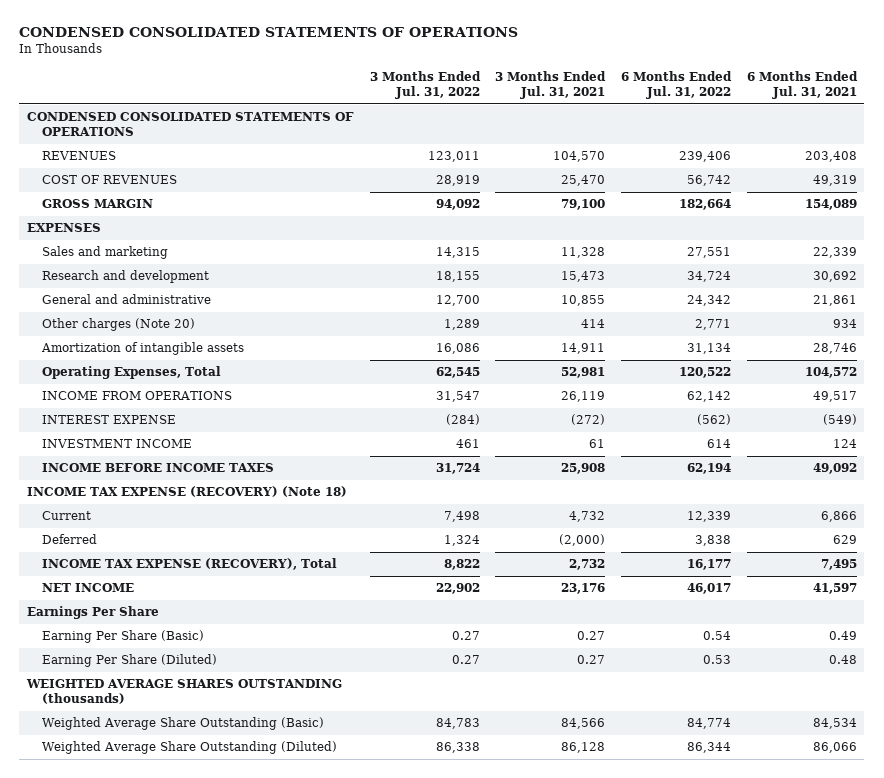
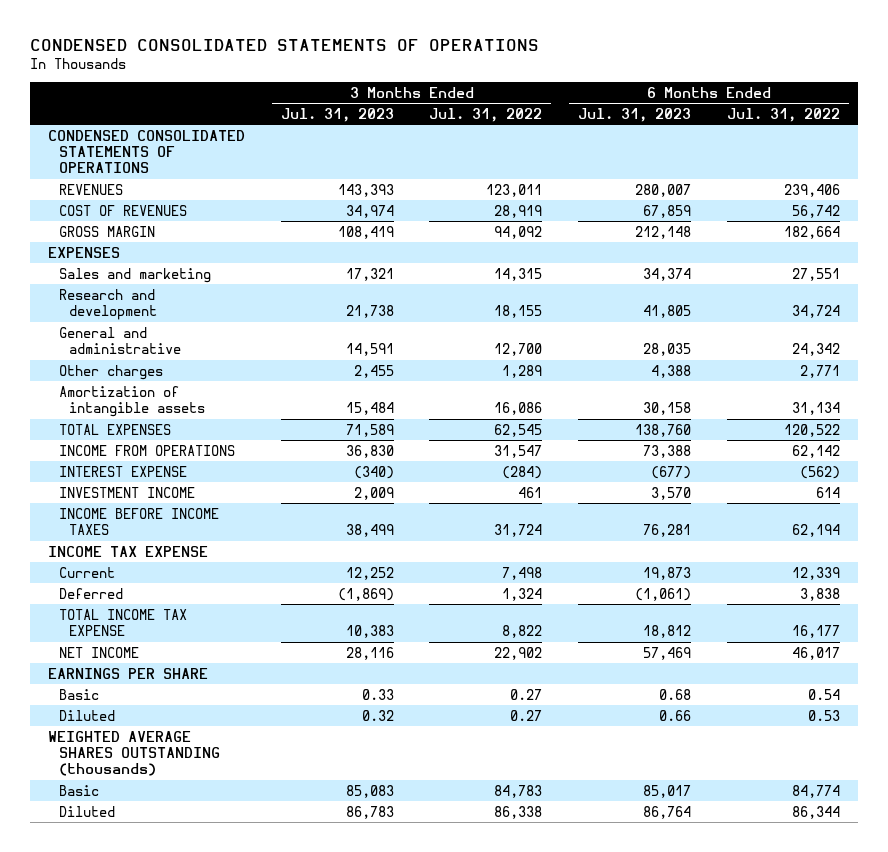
[495,70,607,100] 3 Months Ended Jul. 31, 2021 -> none
[746,70,858,100] 6 Months Ended Jul. 31, 2021 -> none
none -> [280,107,394,122] Jul. 31, 2023
none -> [578,107,692,122] Jul. 31, 2023
[42,318,196,332] Other charges (Note 20) -> [58,364,163,380] Other charges
[42,366,222,380] Operating Expenses, Total -> [58,423,171,435] TOTAL EXPENSES
[27,486,348,498] INCOME TAX EXPENSE (RECOVERY) (Note 18) -> [47,545,208,557] INCOME TAX EXPENSE
[42,558,338,571] INCOME TAX EXPENSE (RECOVERY), Total -> [58,608,187,637] TOTAL INCOME TAX EXPENSE
[27,606,160,620] Earnings Per Share -> [47,667,208,679] EARNINGS PER SHARE
[42,630,205,644] Earning Per Share (Basic) -> [58,688,99,700] Basic
[42,654,218,668] Earning Per Share (Diluted) -> [58,709,115,721] Diluted
[42,717,325,731] Weighted Average Share Outstanding (Basic) -> [58,784,99,796] Basic
[42,741,338,755] Weighted Average Share Outstanding (Diluted) -> [58,805,115,817] Diluted

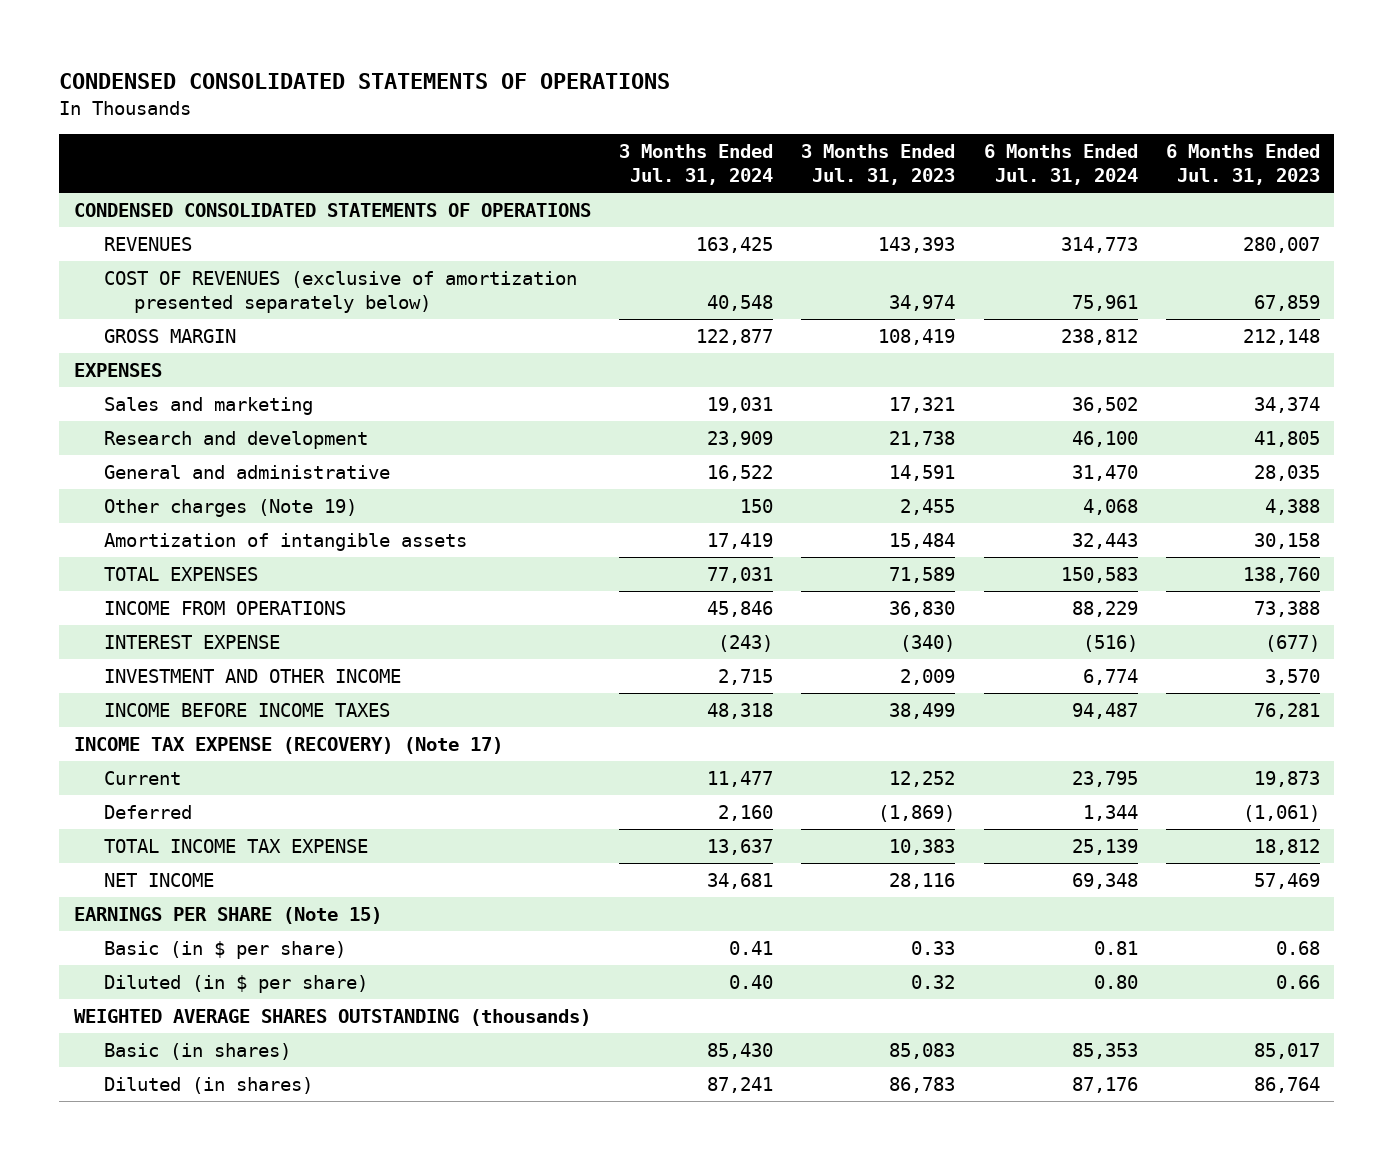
[429,107,543,122] Jul. 31, 2022 -> none
[727,107,841,122] Jul. 31, 2022 -> none
none -> [618,144,773,186] 3 Months Ended Jul. 31, 2024
none -> [983,144,1138,186] 6 Months Ended Jul. 31, 2024
[58,204,187,216] COST OF REVENUES -> [103,271,577,314] COST OF REVENUES (exclusive of amortization presented separately below)
[58,364,163,380] Other charges -> [103,499,357,518] Other charges (Note 19)
[58,486,195,498] INVESTMENT INCOME -> [103,669,401,684] INVESTMENT AND OTHER INCOME
[47,545,208,557] INCOME TAX EXPENSE -> [73,737,503,755] INCOME TAX EXPENSE (RECOVERY) (Note 17)
[47,667,208,679] EARNINGS PER SHARE -> [73,907,382,925] EARNINGS PER SHARE (Note 15)
[58,688,99,700] Basic -> [103,941,346,960] Basic (in $ per share)
[58,709,115,721] Diluted -> [103,975,368,994] Diluted (in $ per share)
[58,784,99,796] Basic -> [103,1043,291,1061] Basic (in shares)
[58,805,115,817] Diluted -> [103,1077,313,1095] Diluted (in shares)

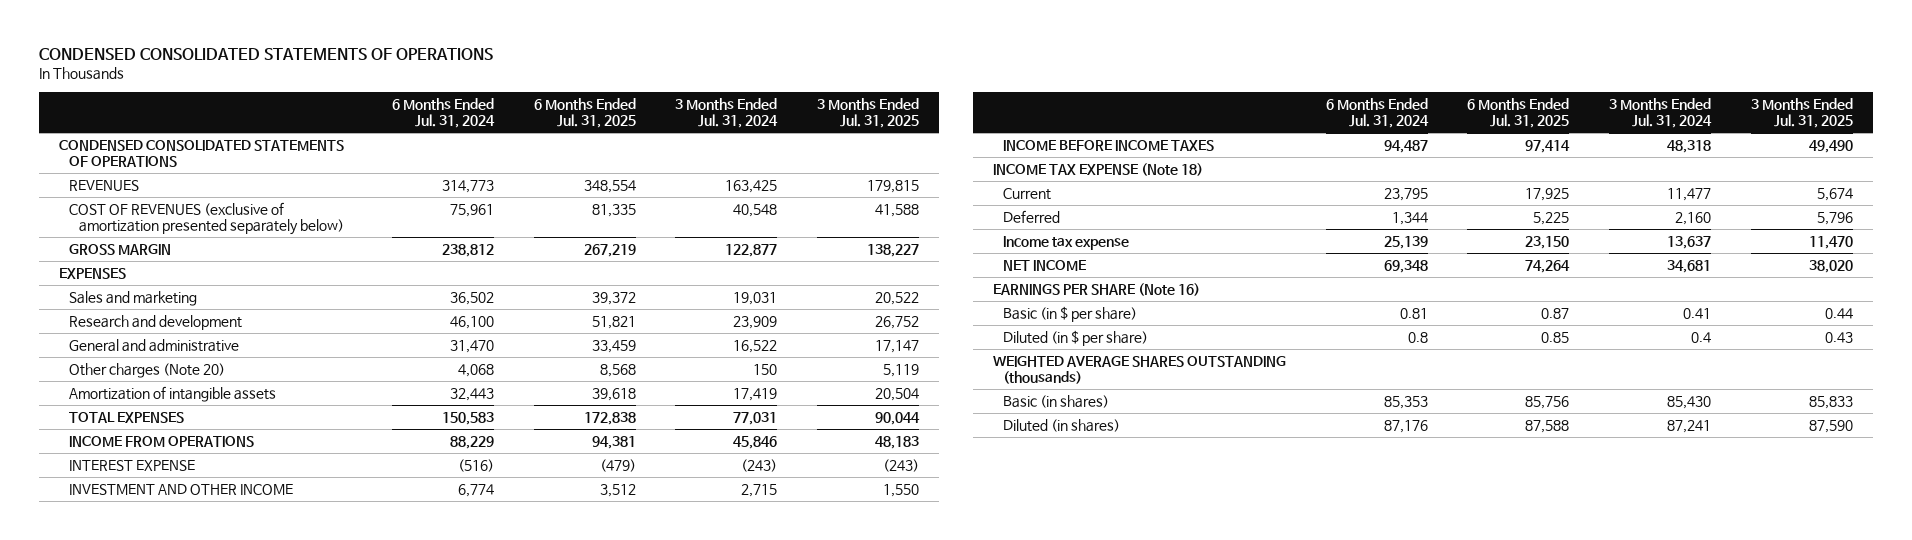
[801,144,956,186] 3 Months Ended Jul. 31, 2023 -> none
[1166,144,1321,186] 6 Months Ended Jul. 31, 2023 -> none
none -> [533,97,636,129] 6 Months Ended Jul. 31, 2025
none -> [817,97,920,129] 3 Months Ended Jul. 31, 2025
[103,499,357,518] Other charges (Note 19) -> [68,362,225,378] Other charges (Note 20)
[73,737,503,755] INCOME TAX EXPENSE (RECOVERY) (Note 17) -> [992,162,1203,176] INCOME TAX EXPENSE (Note 18)
[103,839,368,854] TOTAL INCOME TAX EXPENSE -> [1002,235,1129,250] Income tax expense
[73,907,382,925] EARNINGS PER SHARE (Note 15) -> [992,282,1200,296] EARNINGS PER SHARE (Note 16)
[728,975,773,990] 0.40 -> [1691,331,1712,343] 0.4
[1093,975,1138,990] 0.80 -> [1407,331,1428,343] 0.8

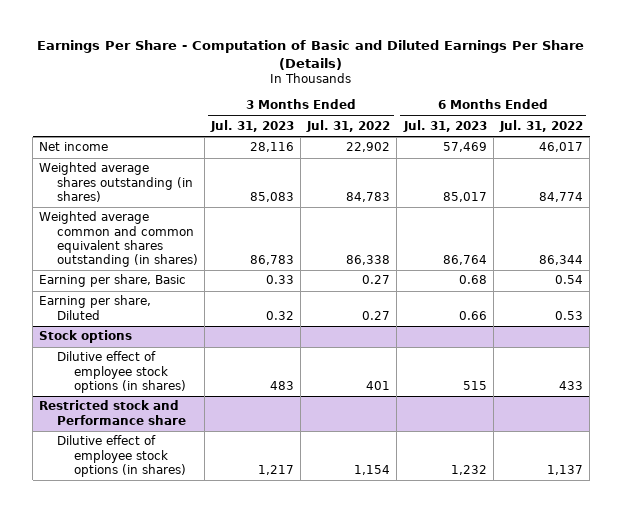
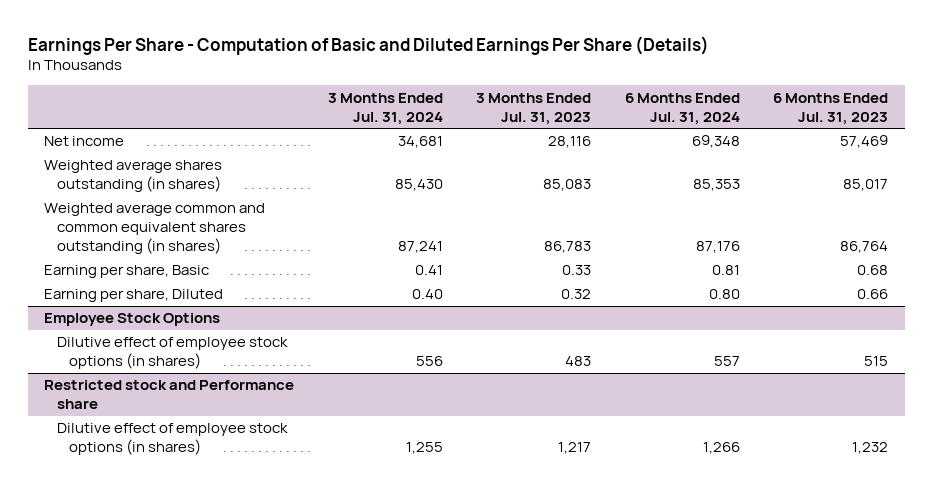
[306,119,391,132] Jul. 31, 2022 -> none
[498,119,583,132] Jul. 31, 2022 -> none
none -> [327,92,443,125] 3 Months Ended Jul. 31, 2024
none -> [624,92,740,125] 6 Months Ended Jul. 31, 2024
[39,330,133,344] Stock options -> [44,313,221,327] Employee Stock Options

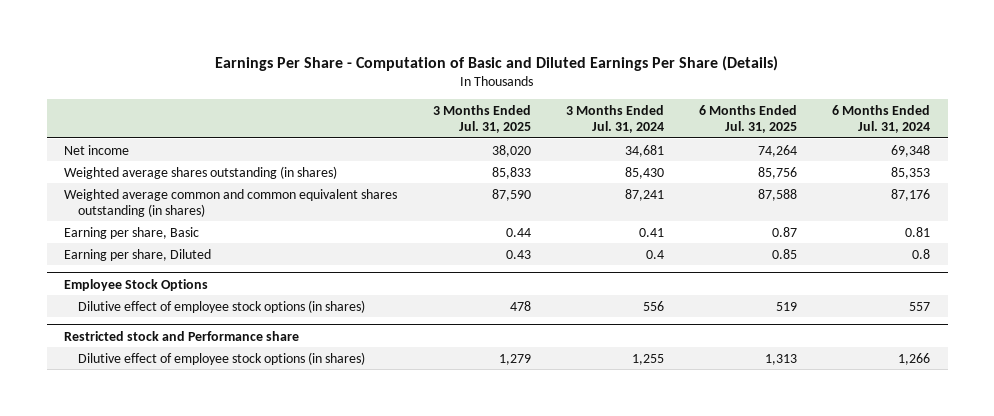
[476,92,592,125] 3 Months Ended Jul. 31, 2023 -> none
[773,92,889,125] 6 Months Ended Jul. 31, 2023 -> none
none -> [432,105,531,133] 3 Months Ended Jul. 31, 2025
none -> [698,105,797,133] 6 Months Ended Jul. 31, 2025
[411,289,443,300] 0.40 -> [645,249,664,259] 0.4
[708,289,740,300] 0.80 -> [912,248,931,259] 0.8

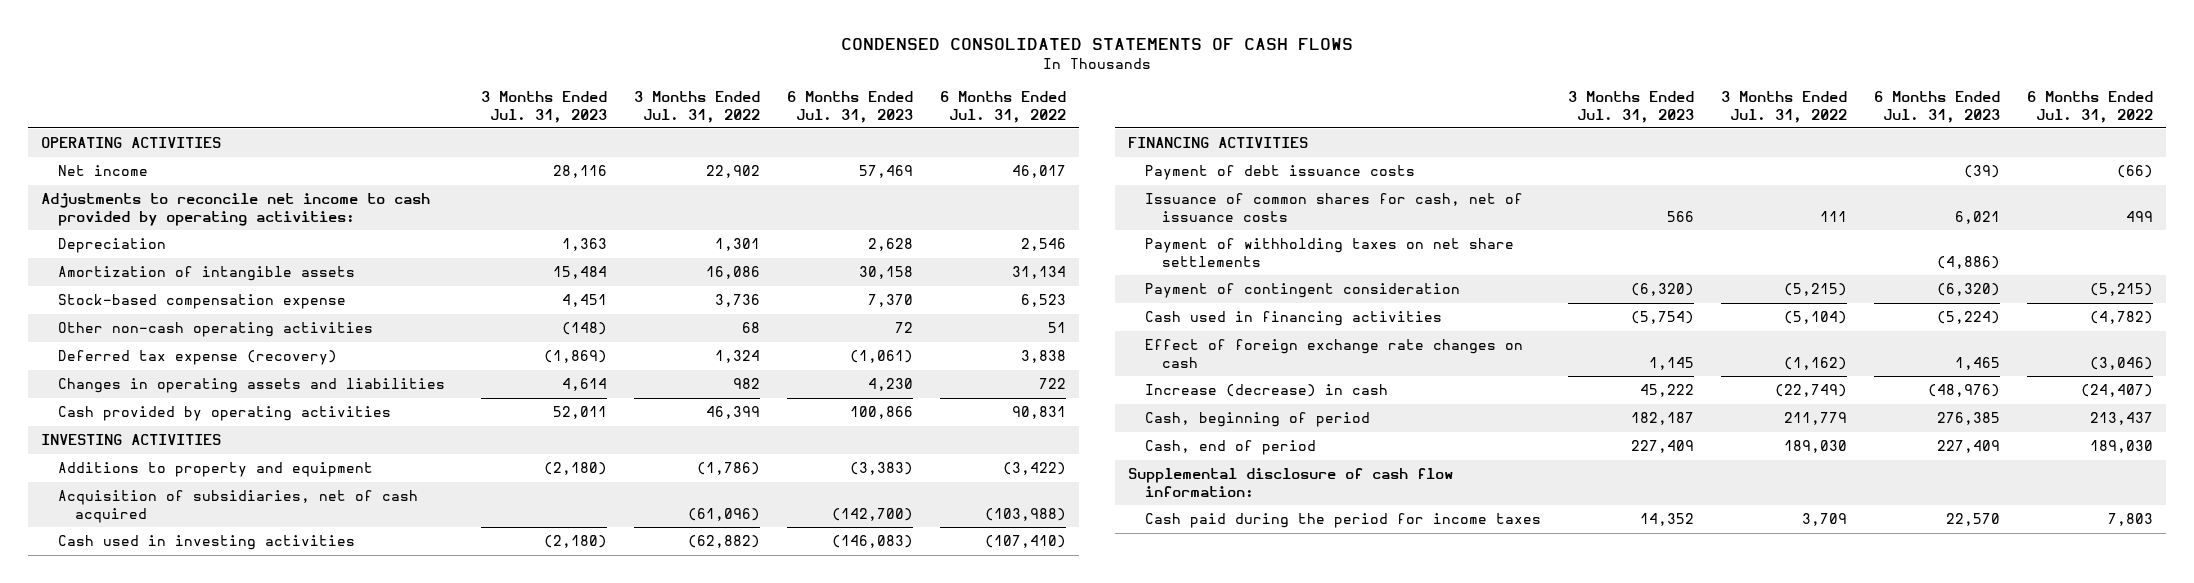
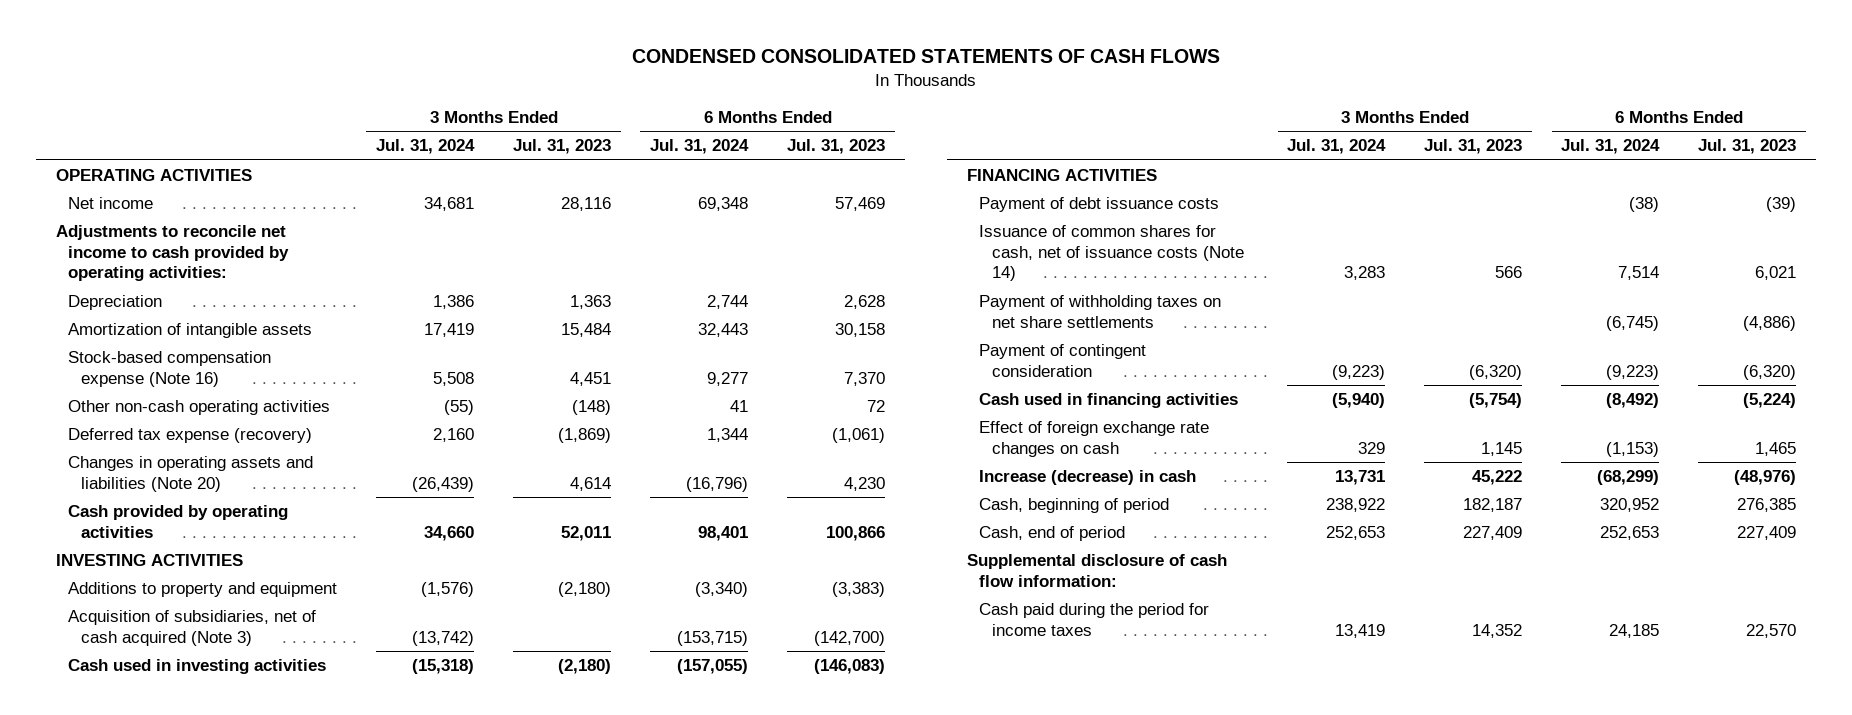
[634,91,761,123] 3 Months Ended Jul. 31, 2022 -> none
[939,91,1066,123] 6 Months Ended Jul. 31, 2022 -> none
none -> [376,139,476,155] Jul. 31, 2024
none -> [650,139,750,155] Jul. 31, 2024
[58,294,347,310] Stock-based compensation expense -> [68,351,272,387] Stock-based compensation expense (Note 16)
[58,378,446,394] Changes in operating assets and liabilities -> [68,456,314,492] Changes in operating assets and liabilities (Note 20)
[58,490,419,523] Acquisition of subsidiaries, net of cash acquired -> [68,610,317,646] Acquisition of subsidiaries, net of cash acquired (Note 3)
[1145,193,1524,222] Issuance of common shares for cash, net of issuance costs -> [979,225,1244,282] Issuance of common shares for cash, net of issuance costs (Note 14)

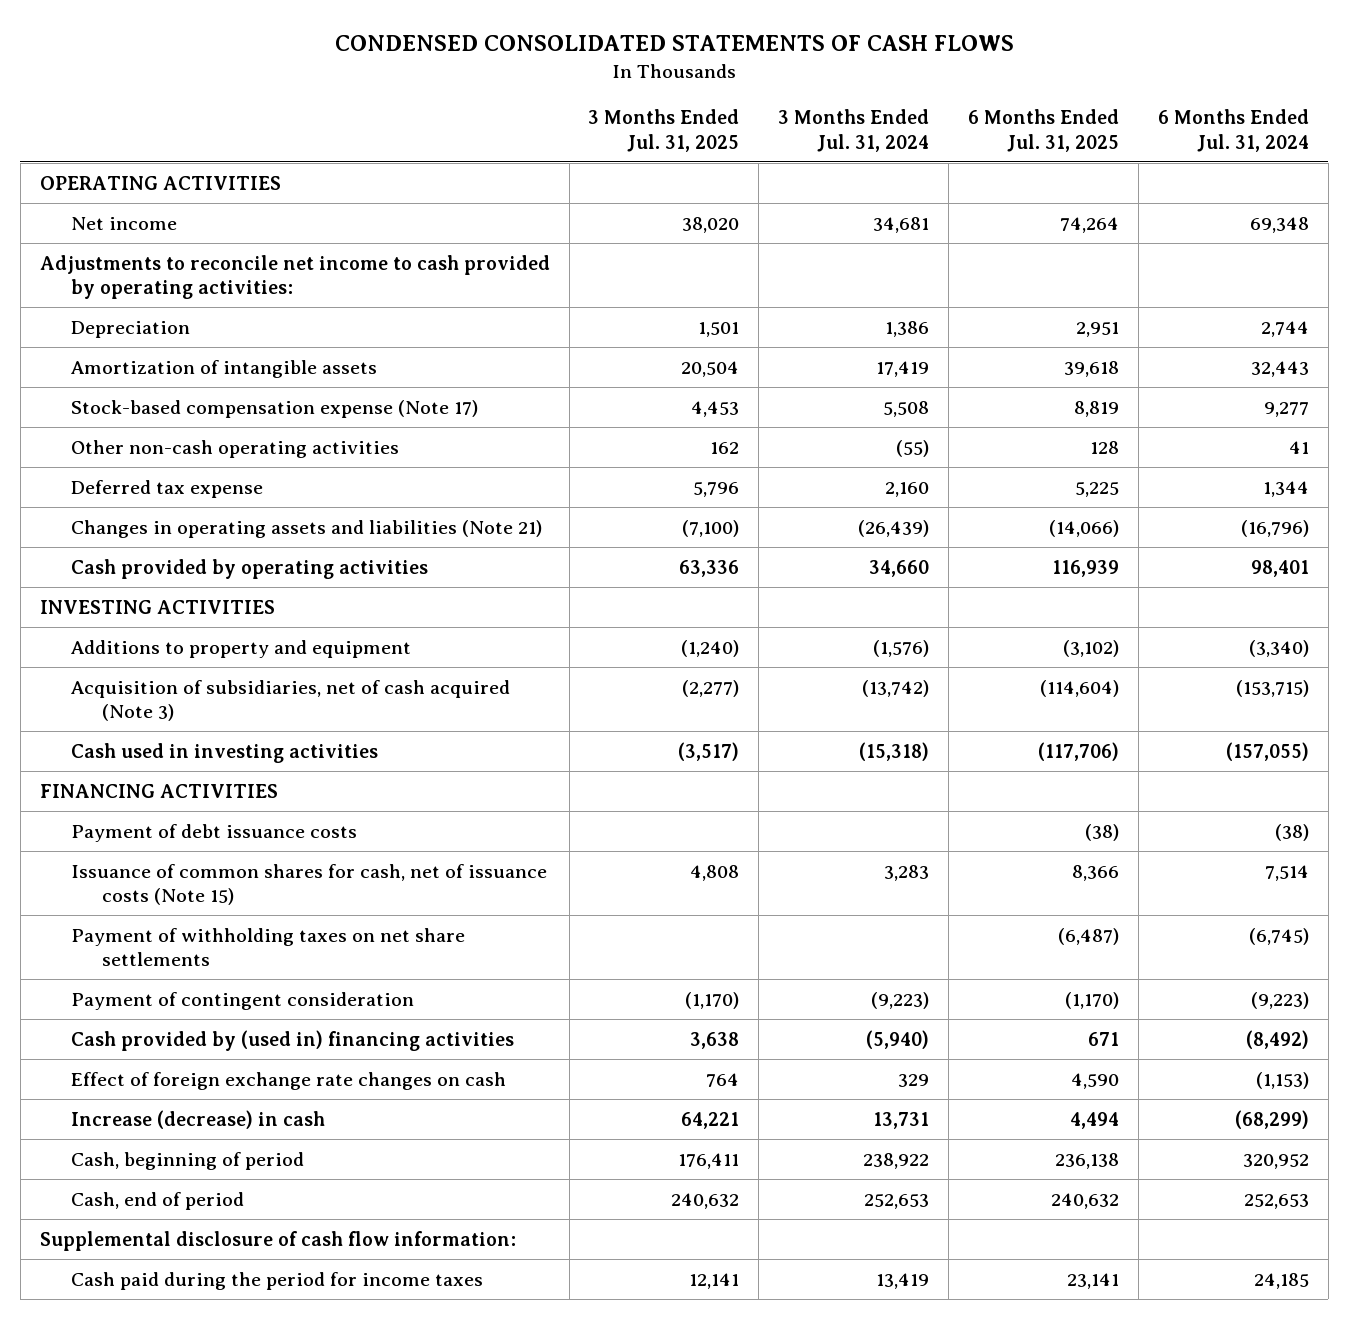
[513,139,612,155] Jul. 31, 2023 -> none
[787,139,886,155] Jul. 31, 2023 -> none
none -> [588,108,740,152] 3 Months Ended Jul. 31, 2025
none -> [968,108,1120,152] 6 Months Ended Jul. 31, 2025
[68,351,272,387] Stock-based compensation expense (Note 16) -> [70,399,478,418] Stock-based compensation expense (Note 17)
[68,428,313,444] Deferred tax expense (recovery) -> [70,479,263,498] Deferred tax expense
[68,456,314,492] Changes in operating assets and liabilities (Note 20) -> [70,519,542,538] Changes in operating assets and liabilities (Note 21)
[979,225,1244,282] Issuance of common shares for cash, net of issuance costs (Note 14) -> [70,863,547,906] Issuance of common shares for cash, net of issuance costs (Note 15)
[979,393,1239,409] Cash used in financing activities -> [70,1029,514,1051] Cash provided by (used in) financing activities

